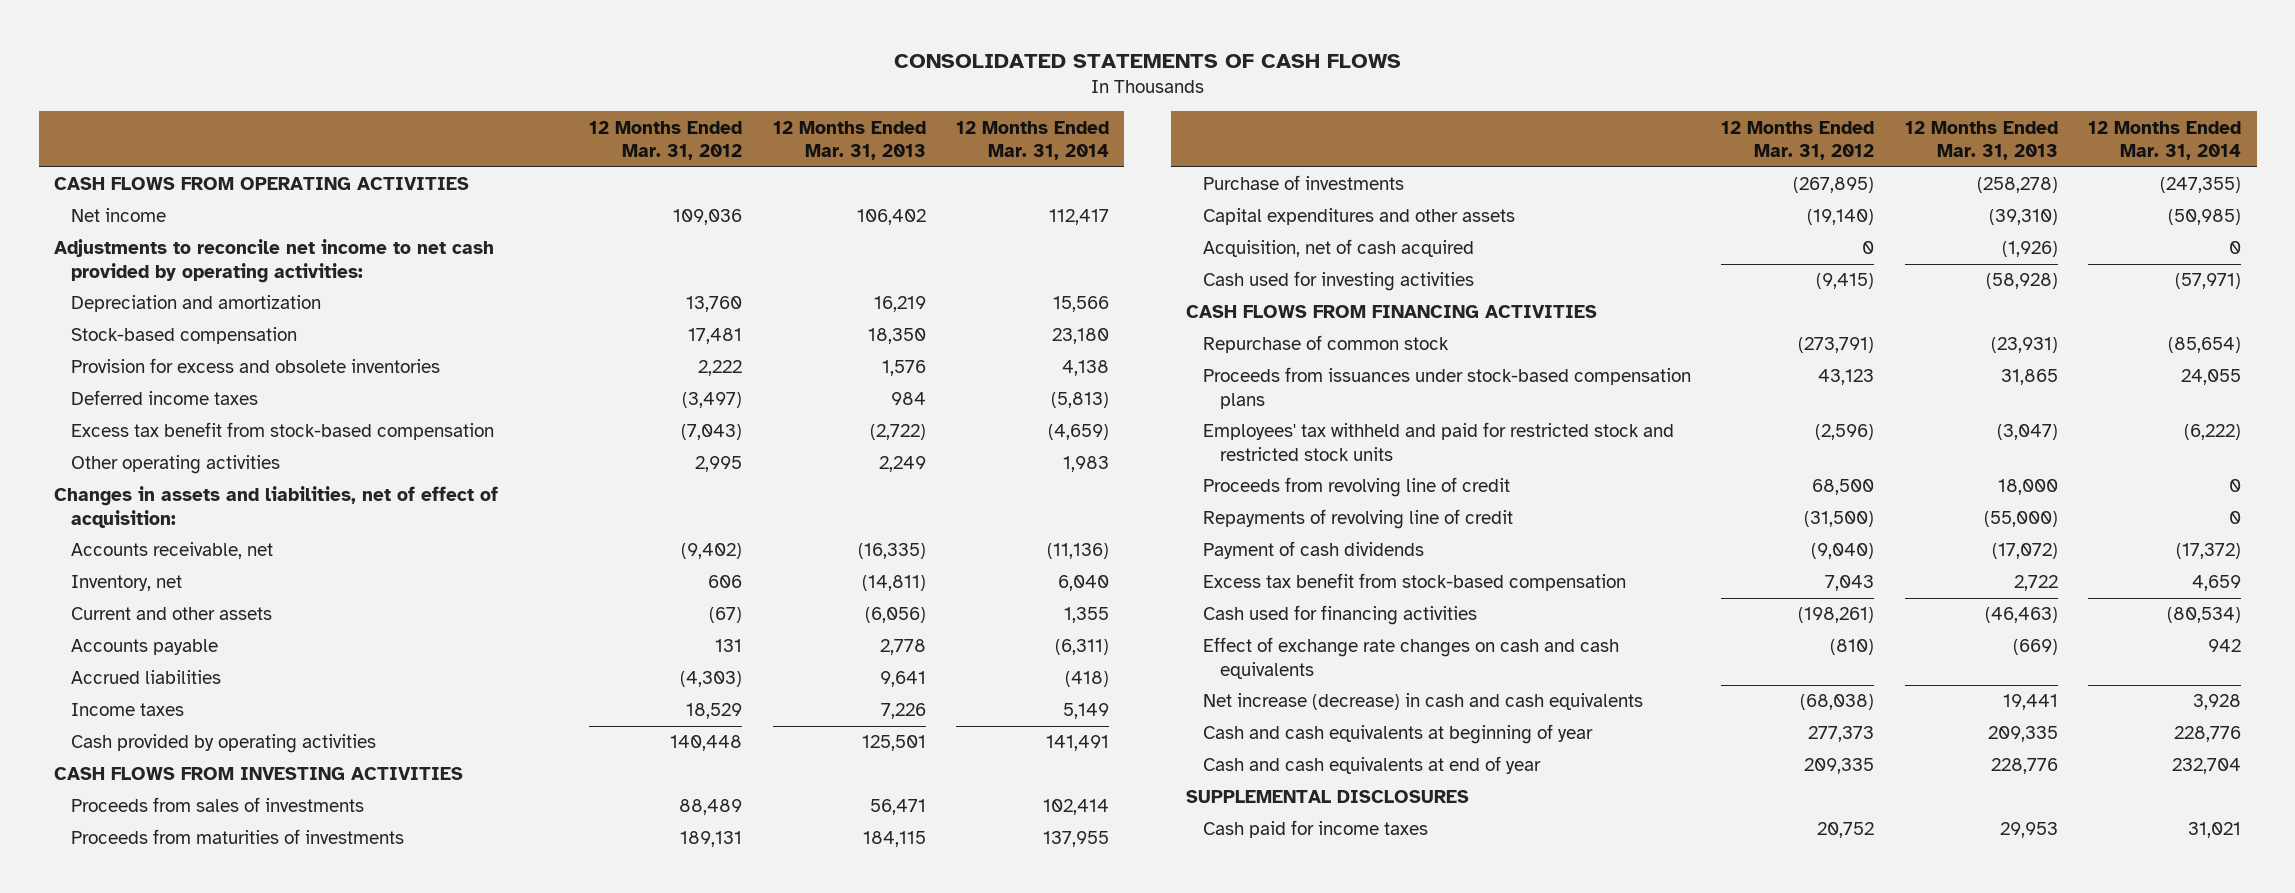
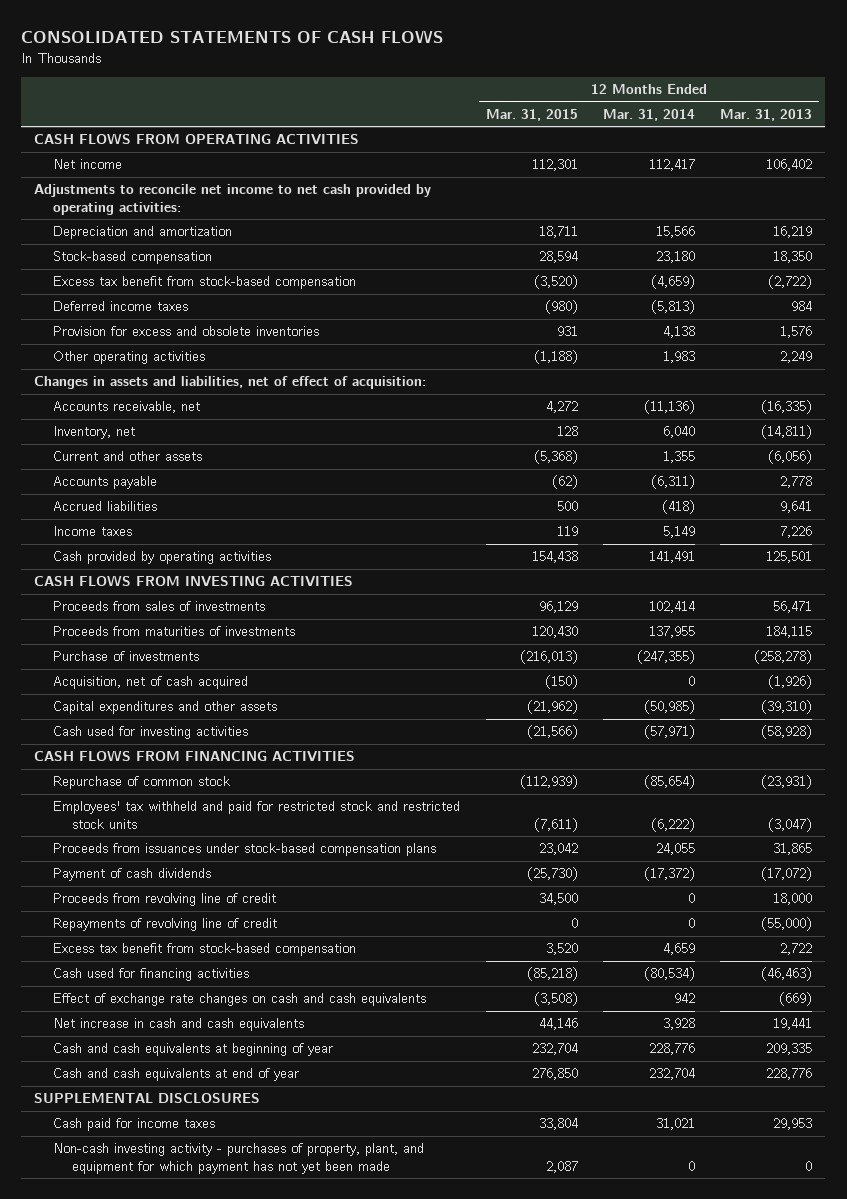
[589,120,743,160] 12 Months Ended Mar. 31, 2012 -> none
none -> [485,108,578,121] Mar. 31, 2015
[70,390,258,406] Deferred income taxes -> [53,301,189,312] Deferred income taxes
[70,358,440,374] Provision for excess and obsolete inventories -> [53,326,320,337] Provision for excess and obsolete inventories
[1202,208,1515,226] Capital expenditures and other assets -> [53,701,278,715] Capital expenditures and other assets
[1202,367,1691,409] Proceeds from issuances under stock-based compensation plans -> [53,843,437,857] Proceeds from issuances under stock-based compensation plans
[1202,541,1424,560] Payment of cash dividends -> [53,868,212,882] Payment of cash dividends
[1202,693,1643,711] Net increase (decrease) in cash and cash equivalents -> [53,1018,305,1032] Net increase in cash and cash equivalents
none -> [53,1143,425,1174] Non-cash investing activity - purchases of property, plant, and equipment for which payment has not yet been made

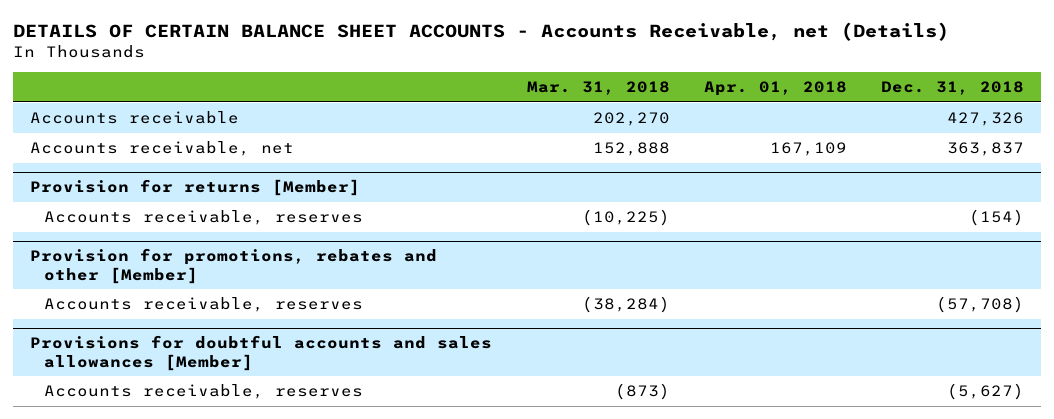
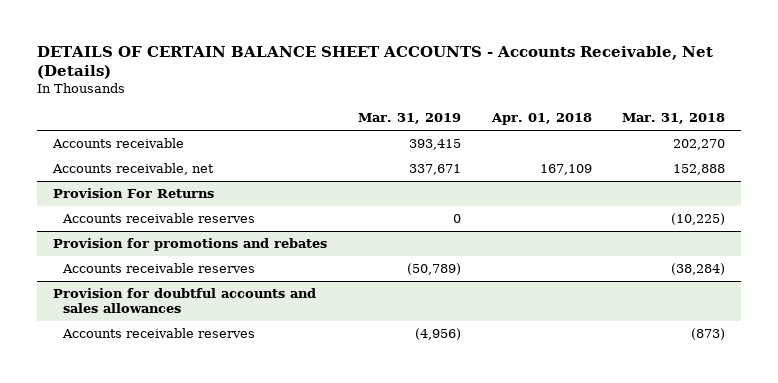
[13,21,950,41] DETAILS OF CERTAIN BALANCE SHEET ACCOUNTS - Accounts Receivable, net (Details) -> [37,45,714,79] DETAILS OF CERTAIN BALANCE SHEET ACCOUNTS - Accounts Receivable, Net (Details)
[881,81,1025,96] Dec. 31, 2018 -> none
none -> [357,113,461,125] Mar. 31, 2019
[30,179,361,197] Provision for returns [Member] -> [52,188,214,199] Provision For Returns
[43,210,363,226] Accounts receivable, reserves -> [61,213,255,224] Accounts receivable reserves
[30,248,438,284] Provision for promotions, rebates and other [Member] -> [52,238,327,252] Provision for promotions and rebates
[43,297,363,313] Accounts receivable, reserves -> [61,263,255,274] Accounts receivable reserves
[30,335,493,371] Provisions for doubtful accounts and sales allowances [Member] -> [52,288,316,314] Provision for doubtful accounts and sales allowances
[43,384,363,400] Accounts receivable, reserves -> [61,328,255,339] Accounts receivable reserves

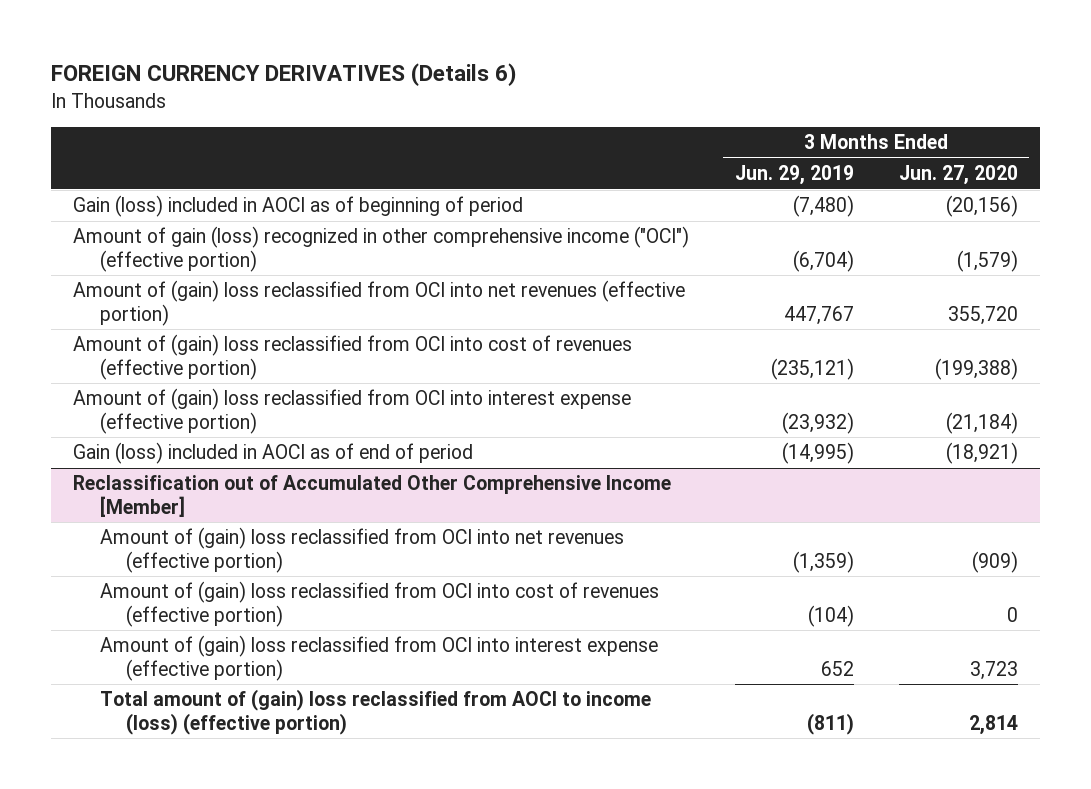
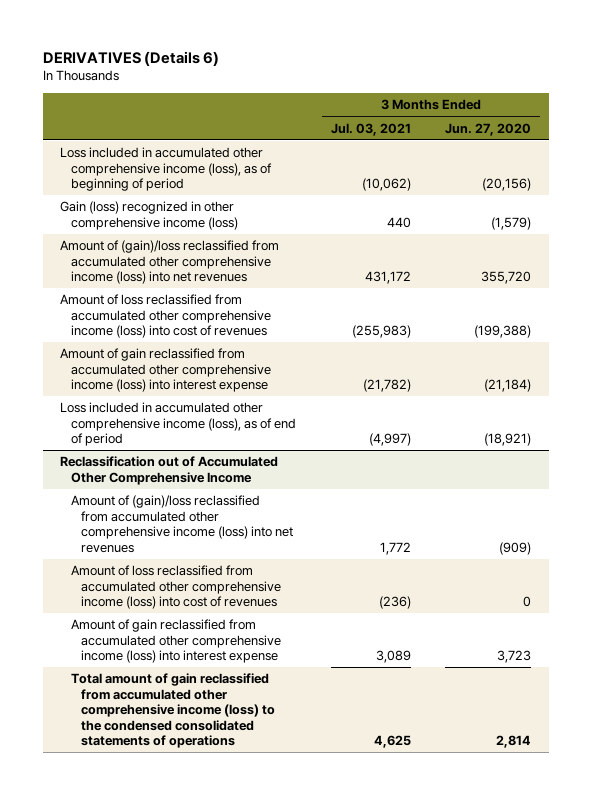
[50,63,516,87] FOREIGN CURRENCY DERIVATIVES (Details 6) -> [42,50,219,66] DERIVATIVES (Details 6)
[734,165,854,186] Jun. 29, 2019 -> none
none -> [330,122,411,136] Jul. 03, 2021
[73,195,524,218] Gain (loss) included in AOCI as of beginning of period -> [60,147,272,192] Loss included in accumulated other comprehensive income (loss), as of beginning of period
[73,226,690,273] Amount of gain (loss) recognized in other comprehensive income ("OCI") (effective portion) -> [60,201,238,230] Gain (loss) recognized in other comprehensive income (loss)
[73,280,686,327] Amount of (gain) loss reclassified from OCI into net revenues (effective portion) -> [60,240,280,285] Amount of (gain)/loss reclassified from accumulated other comprehensive income (loss) into net revenues
[73,334,633,381] Amount of (gain) loss reclassified from OCI into cost of revenues (effective portion) -> [60,294,271,339] Amount of loss reclassified from accumulated other comprehensive income (loss) into cost of revenues
[73,388,632,435] Amount of (gain) loss reclassified from OCI into interest expense (effective portion) -> [60,348,271,393] Amount of gain reclassified from accumulated other comprehensive income (loss) into interest expense
[73,442,474,465] Gain (loss) included in AOCI as of end of period -> [60,402,296,447] Loss included in accumulated other comprehensive income (loss), as of end of period
[73,475,672,518] Reclassification out of Accumulated Other Comprehensive Income [Member] -> [60,456,279,485] Reclassification out of Accumulated Other Comprehensive Income
[99,527,624,574] Amount of (gain) loss reclassified from OCI into net revenues (effective portion) -> [70,495,293,553] Amount of (gain)/loss reclassified from accumulated other comprehensive income (loss) into net revenues
[99,581,659,628] Amount of (gain) loss reclassified from OCI into cost of revenues (effective portion) -> [70,565,281,610] Amount of loss reclassified from accumulated other comprehensive income (loss) into cost of revenues
[99,635,658,682] Amount of (gain) loss reclassified from OCI into interest expense (effective portion) -> [70,619,281,664] Amount of gain reclassified from accumulated other comprehensive income (loss) into interest expense
[99,689,651,736] Total amount of (gain) loss reclassified from AOCI to income (loss) (effective portion) -> [70,673,275,749] Total amount of gain reclassified from accumulated other comprehensive income (loss) to the condensed consolidated statements of operations

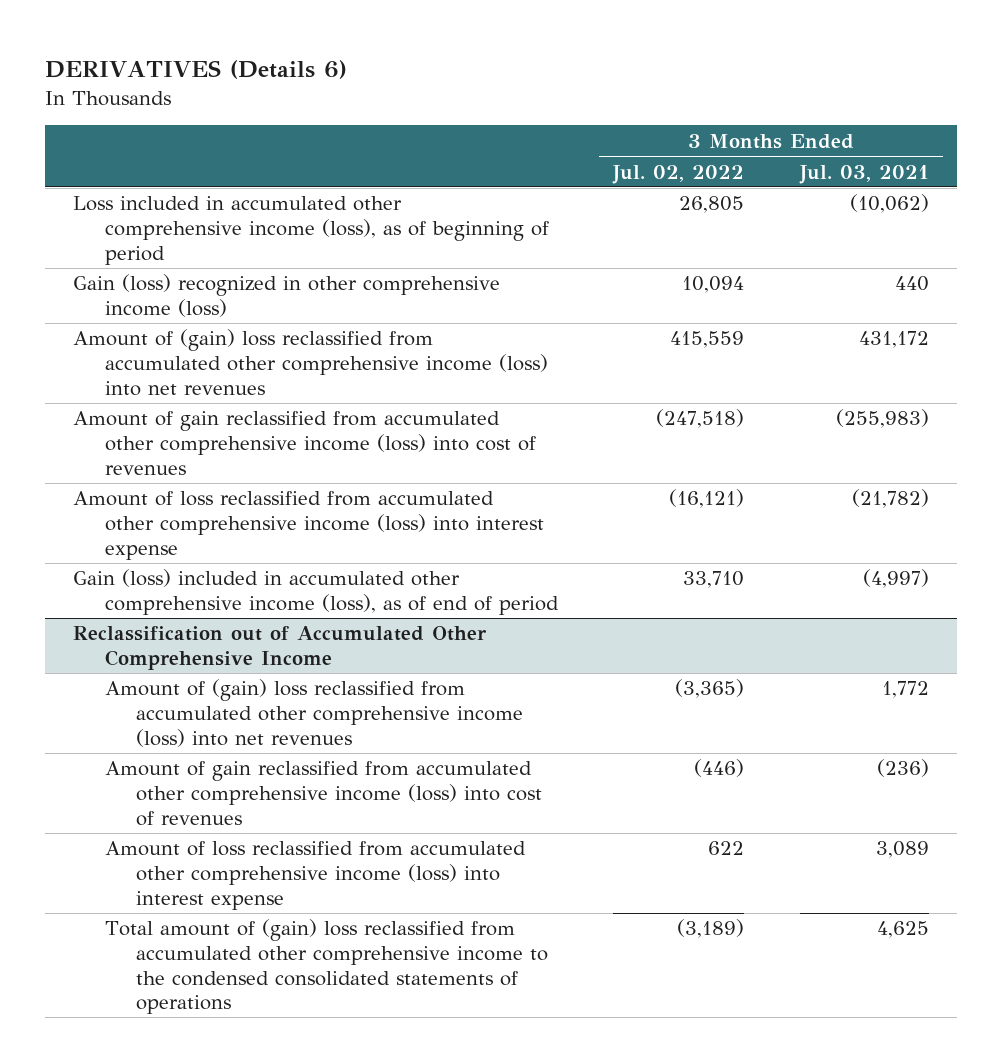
[445,122,532,136] Jun. 27, 2020 -> none
none -> [612,164,745,184] Jul. 02, 2022
[60,240,280,285] Amount of (gain)/loss reclassified from accumulated other comprehensive income (loss) into net revenues -> [73,329,548,396] Amount of (gain) loss reclassified from accumulated other comprehensive income (loss) into net revenues
[60,294,271,339] Amount of loss reclassified from accumulated other comprehensive income (loss) into cost of revenues -> [73,411,536,475] Amount of gain reclassified from accumulated other comprehensive income (loss) into cost of revenues
[60,348,271,393] Amount of gain reclassified from accumulated other comprehensive income (loss) into interest expense -> [73,491,544,560] Amount of loss reclassified from accumulated other comprehensive income (loss) into interest expense
[60,402,296,447] Loss included in accumulated other comprehensive income (loss), as of end of period -> [73,569,559,616] Gain (loss) included in accumulated other comprehensive income (loss), as of end of period
[70,495,293,553] Amount of (gain)/loss reclassified from accumulated other comprehensive income (loss) into net revenues -> [104,679,523,747] Amount of (gain) loss reclassified from accumulated other comprehensive income (loss) into net revenues
[70,565,281,610] Amount of loss reclassified from accumulated other comprehensive income (loss) into cost of revenues -> [104,761,542,826] Amount of gain reclassified from accumulated other comprehensive income (loss) into cost of revenues
[70,619,281,664] Amount of gain reclassified from accumulated other comprehensive income (loss) into interest expense -> [104,841,526,910] Amount of loss reclassified from accumulated other comprehensive income (loss) into interest expense
[70,673,275,749] Total amount of gain reclassified from accumulated other comprehensive income (loss) to the condensed consolidated statements of operations -> [104,919,548,1015] Total amount of (gain) loss reclassified from accumulated other comprehensive income to the condensed consolidated statements of operations

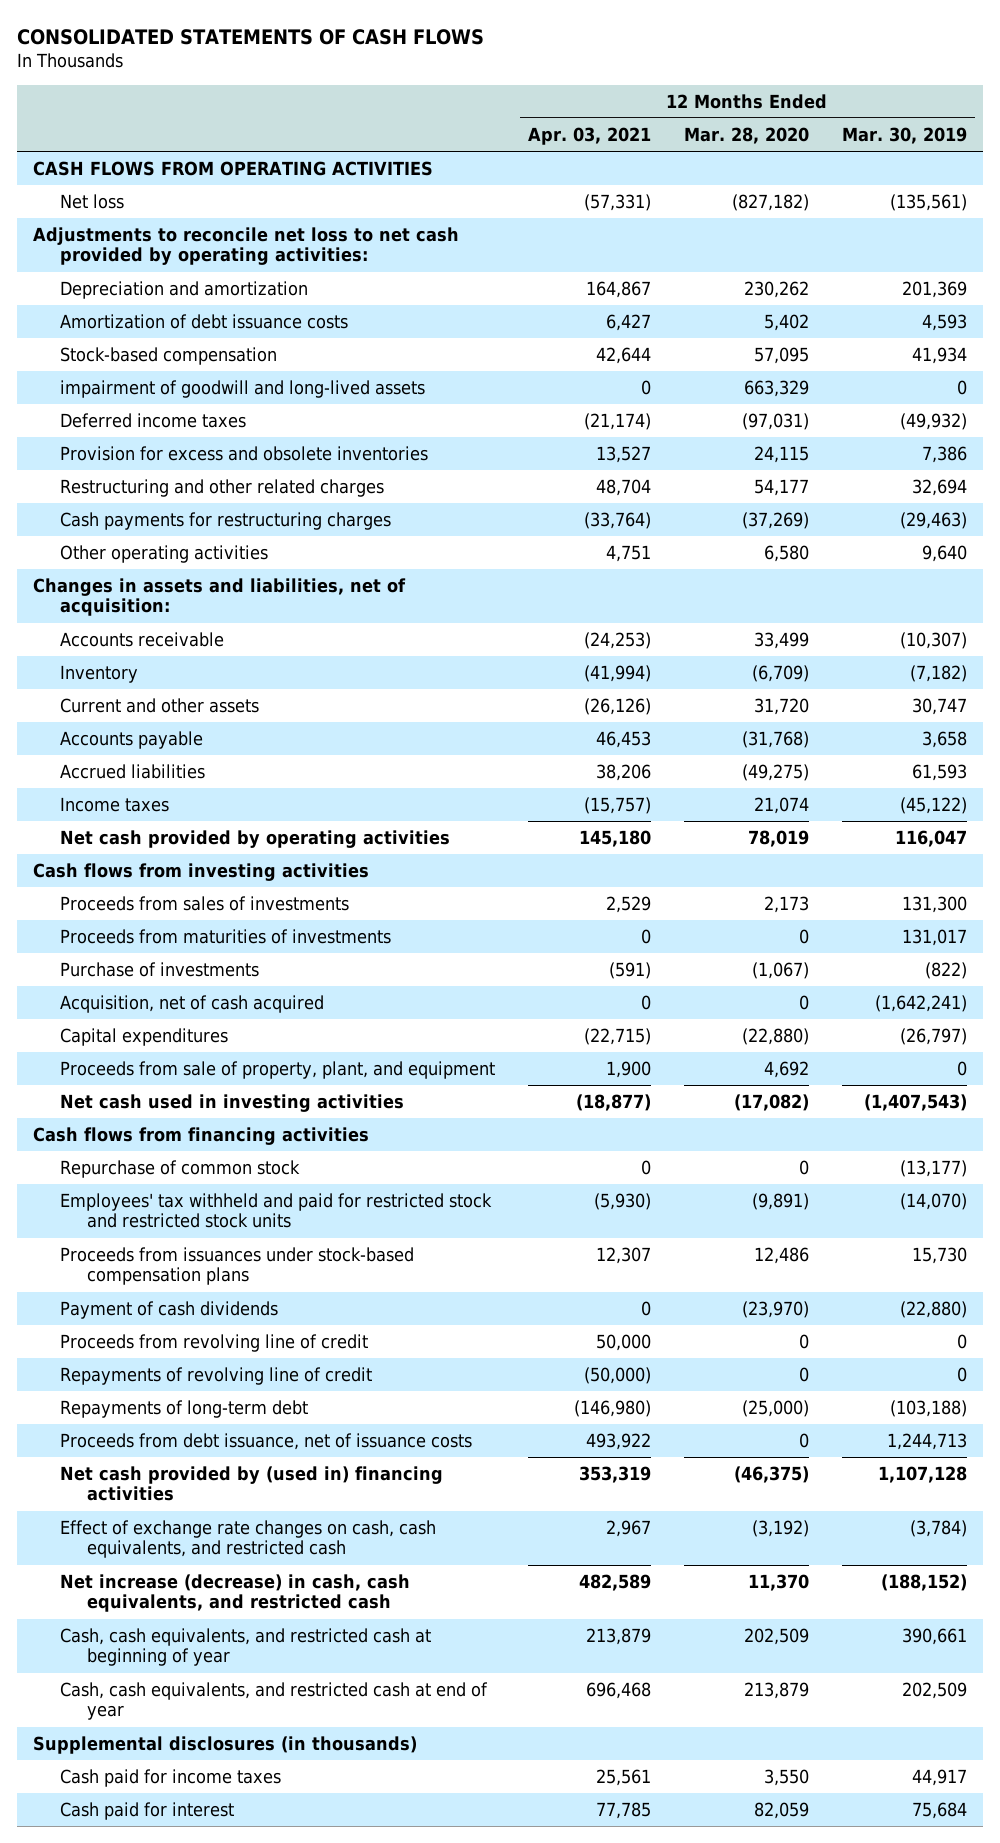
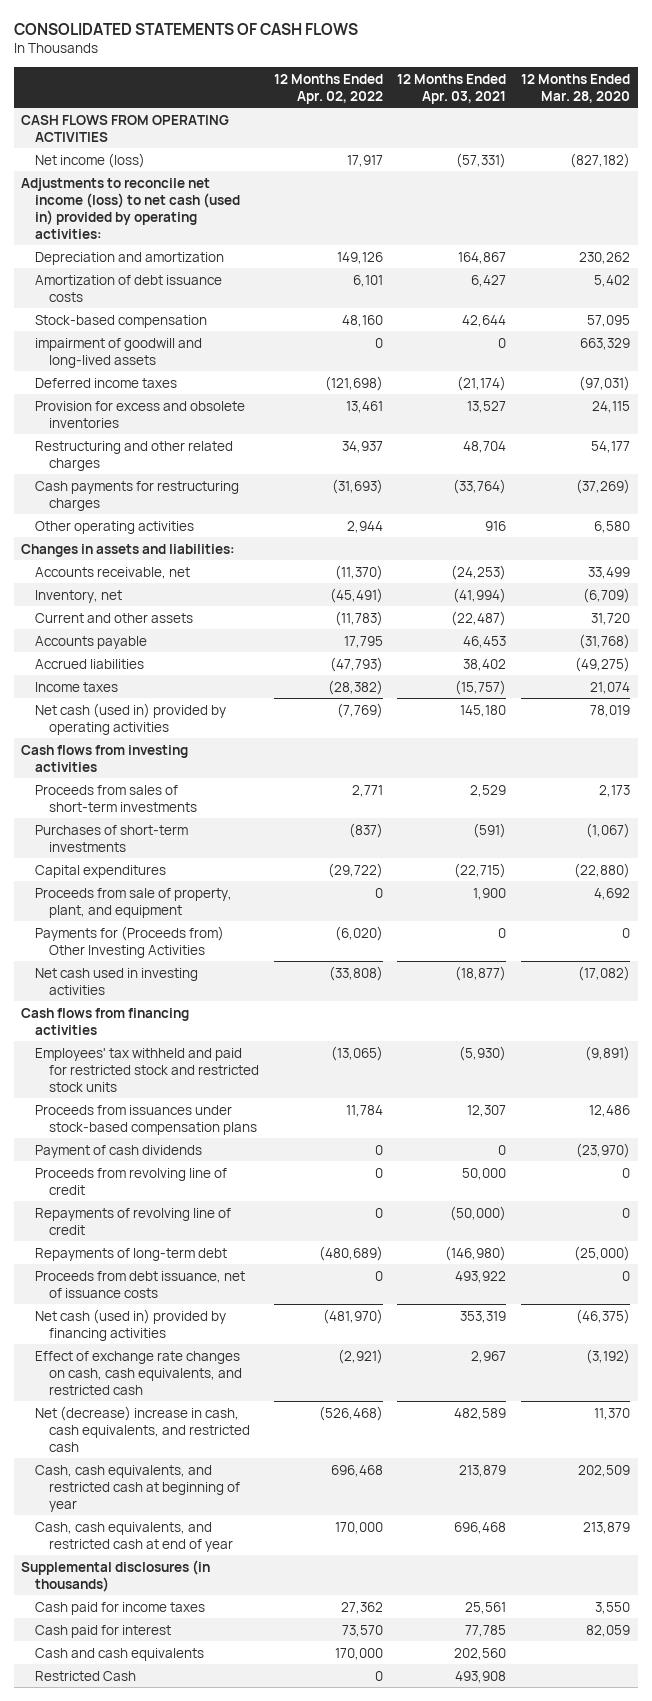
[841,126,967,144] Mar. 30, 2019 -> none
none -> [273,73,383,104] 12 Months Ended Apr. 02, 2022
[60,193,125,209] Net loss -> [35,152,146,168] Net income (loss)
[33,226,460,266] Adjustments to reconcile net loss to net cash provided by operating activities: -> [21,177,241,239] Adjustments to reconcile net income (loss) to net cash (used in) provided by operating activities:
[605,544,651,562] 4,751 -> [485,520,507,531] 916
[33,577,407,617] Changes in assets and liabilities, net of acquisition: -> [21,543,236,557] Changes in assets and liabilities:
[60,631,225,647] Accounts receivable -> [35,566,191,579] Accounts receivable, net
[60,664,139,683] Inventory -> [35,589,123,603] Inventory, net
[583,697,651,715] (26,126) -> [451,610,507,626] (22,487)
[595,763,651,781] 38,206 -> [463,658,507,671] 38,402
[60,829,451,848] Net cash provided by operating activities -> [35,702,227,735] Net cash (used in) provided by operating activities
[60,928,392,944] Proceeds from maturities of investments -> none
[60,994,325,1013] Acquisition, net of cash acquired -> none
[60,895,350,911] Proceeds from sales of investments -> [35,784,197,812] Proceeds from sales of short-term investments
[60,961,260,977] Purchase of investments -> [35,824,189,852] Purchases of short-term investments
none -> [35,925,225,958] Payments for (Proceeds from) Other Investing Activities
[60,1159,301,1178] Repurchase of common stock -> none
[60,1465,444,1502] Net cash provided by (used in) financing activities -> [35,1308,227,1341] Net cash (used in) provided by financing activities
[60,1573,411,1613] Net increase (decrease) in cash, cash equivalents, and restricted cash -> [35,1405,250,1452] Net (decrease) increase in cash, cash equivalents, and restricted cash
none -> [35,1647,205,1661] Cash and cash equivalents
none -> [35,1670,137,1681] Restricted Cash

